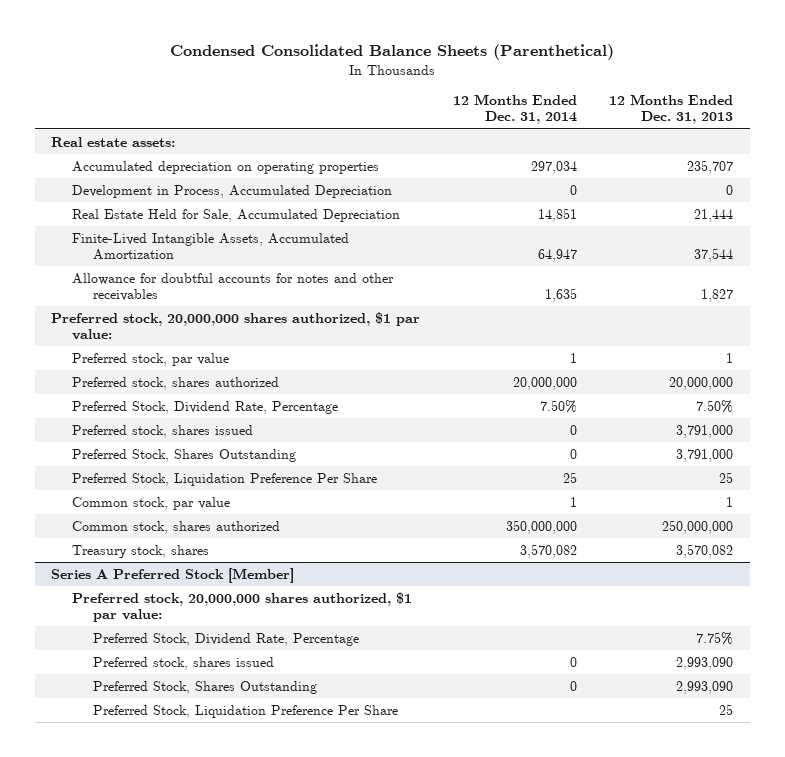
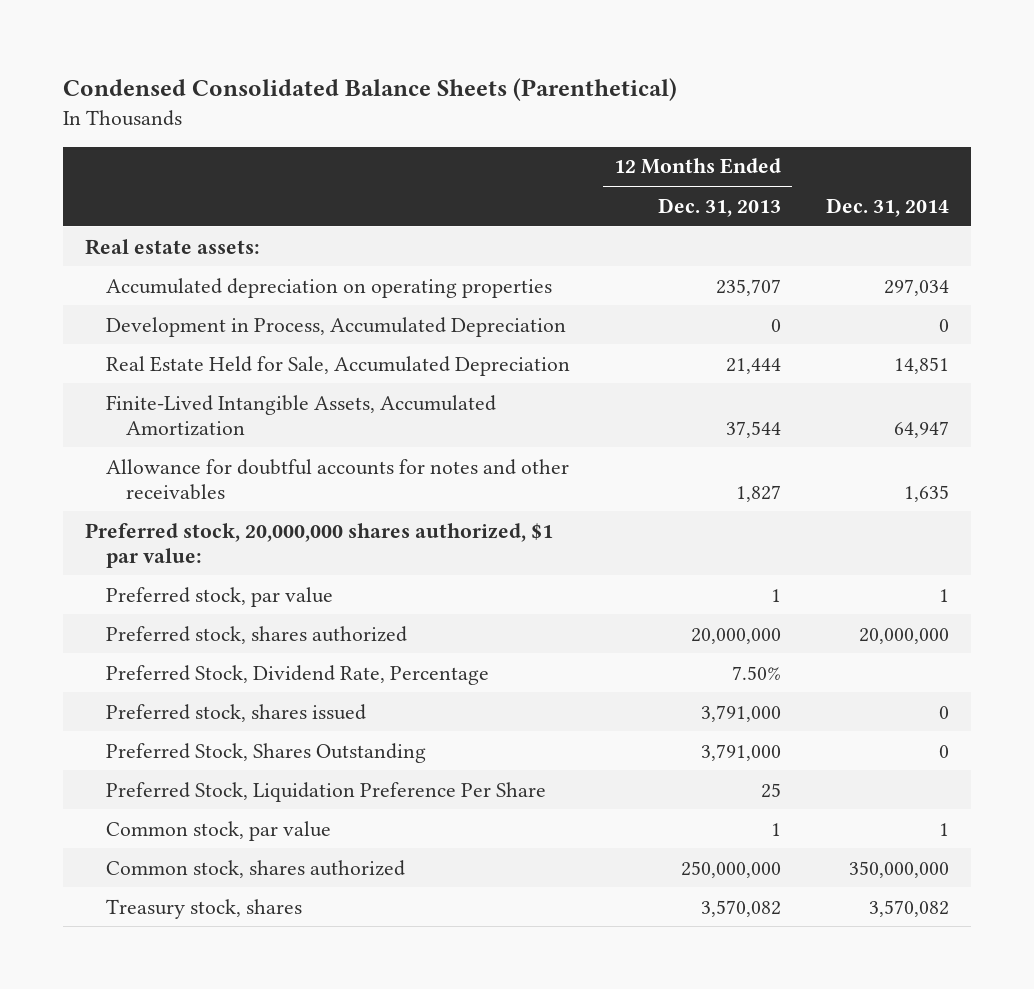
[452,94,577,125] 12 Months Ended Dec. 31, 2014 -> none
none -> [825,197,949,217] Dec. 31, 2014
[51,567,295,583] Series A Preferred Stock [Member] -> none
[72,591,413,622] Preferred stock, 20,000,000 shares authorized, $1 par value: -> none
[93,632,360,646] Preferred Stock, Dividend Rate, Percentage -> none
[93,656,275,670] Preferred stock, shares issued -> none
[93,680,318,694] Preferred Stock, Shares Outstanding -> none
[93,704,399,718] Preferred Stock, Liquidation Preference Per Share -> none

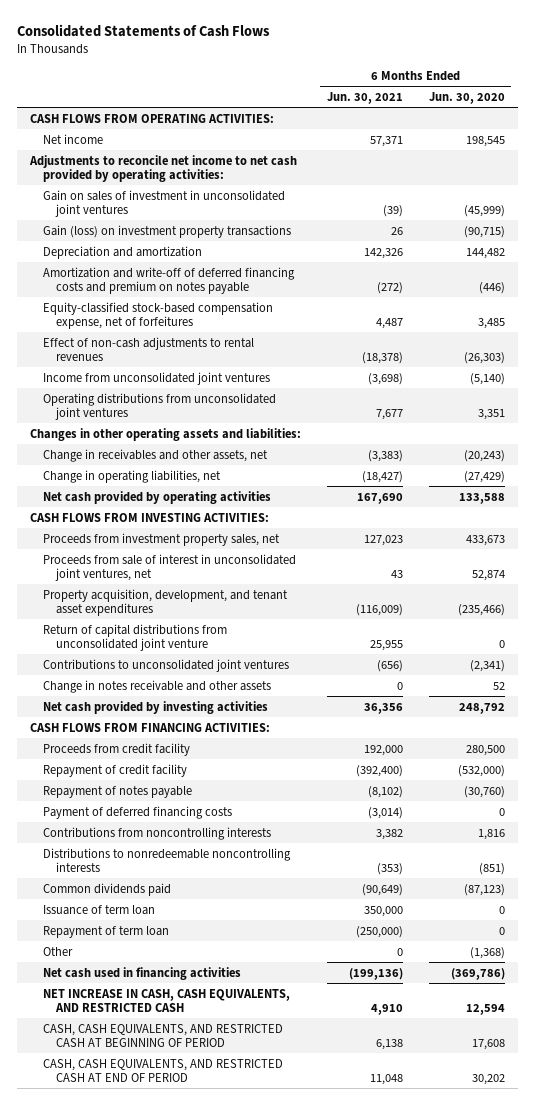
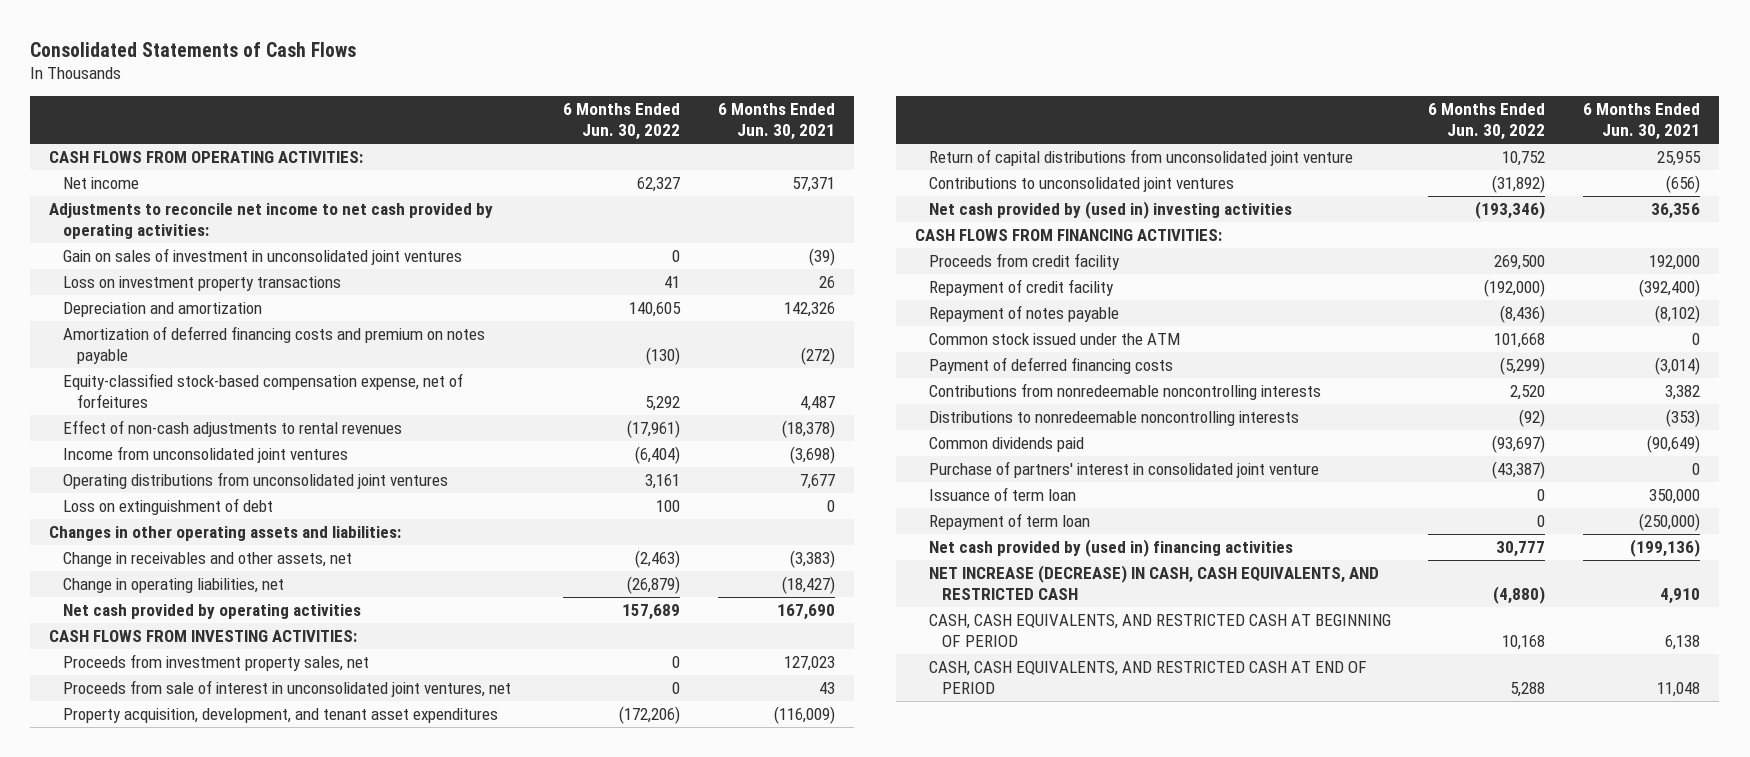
[428,91,505,104] Jun. 30, 2020 -> none
none -> [563,103,681,141] 6 Months Ended Jun. 30, 2022
[42,224,291,238] Gain (loss) on investment property transactions -> [63,275,342,291] Loss on investment property transactions
[42,266,295,295] Amortization and write-off of deferred financing costs and premium on notes payable -> [63,325,486,365] Amortization of deferred financing costs and premium on notes payable
none -> [63,497,274,515] Loss on extinguishment of debt
[42,679,271,693] Change in notes receivable and other assets -> none
[42,700,268,714] Net cash provided by investing activities -> [928,200,1292,219] Net cash provided by (used in) investing activities
none -> [928,332,1180,345] Common stock issued under the ATM
[42,826,271,840] Contributions from noncontrolling interests -> [928,382,1321,400] Contributions from nonredeemable noncontrolling interests
none -> [928,460,1319,478] Purchase of partners' interest in consolidated joint venture
[42,946,73,956] Other -> none
[42,966,241,980] Net cash used in financing activities -> [928,538,1293,557] Net cash provided by (used in) financing activities
[42,988,290,1013] NET INCREASE IN CASH, CASH EQUIVALENTS, AND RESTRICTED CASH -> [928,564,1379,601] NET INCREASE (DECREASE) IN CASH, CASH EQUIVALENTS, AND RESTRICTED CASH

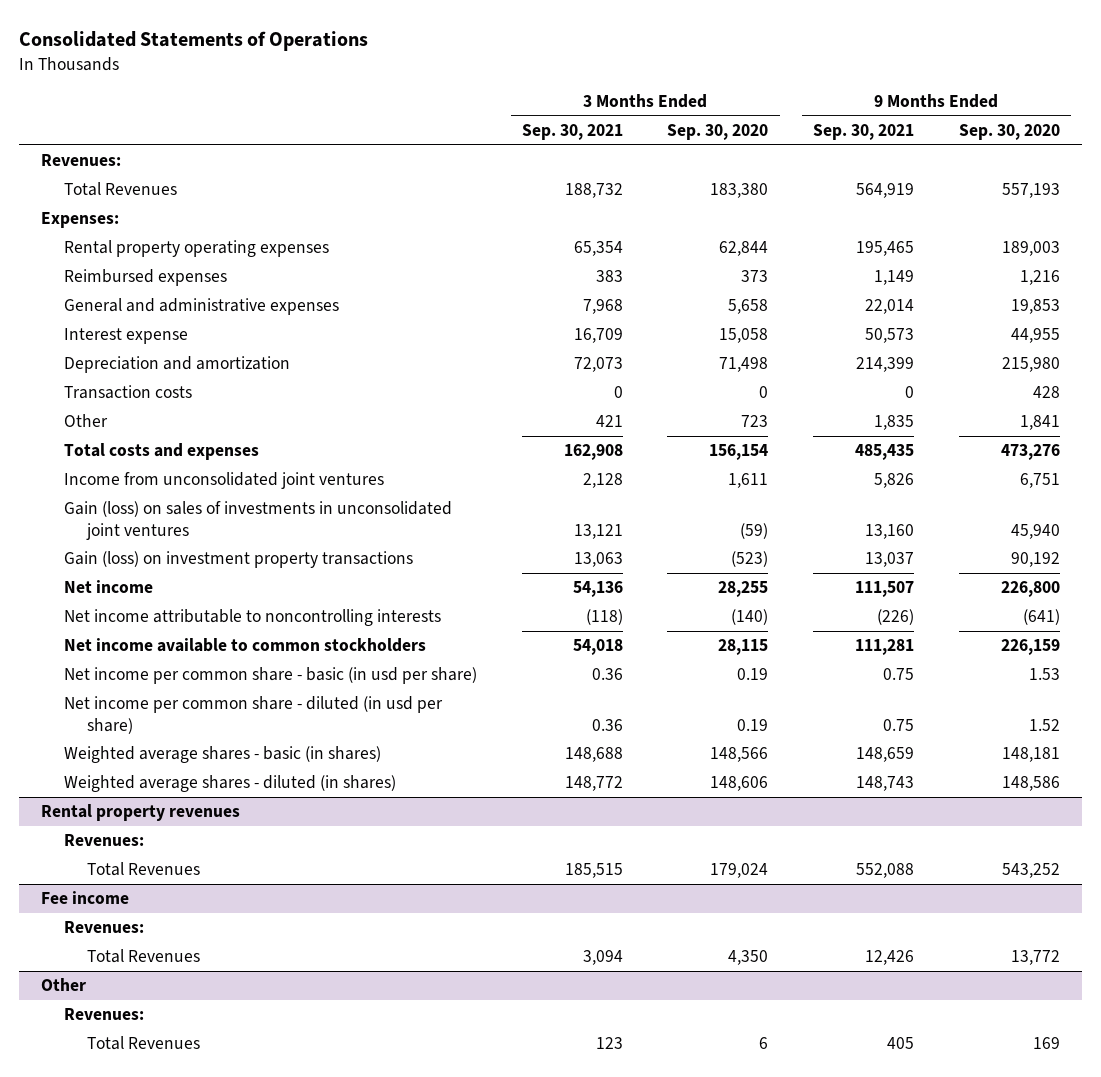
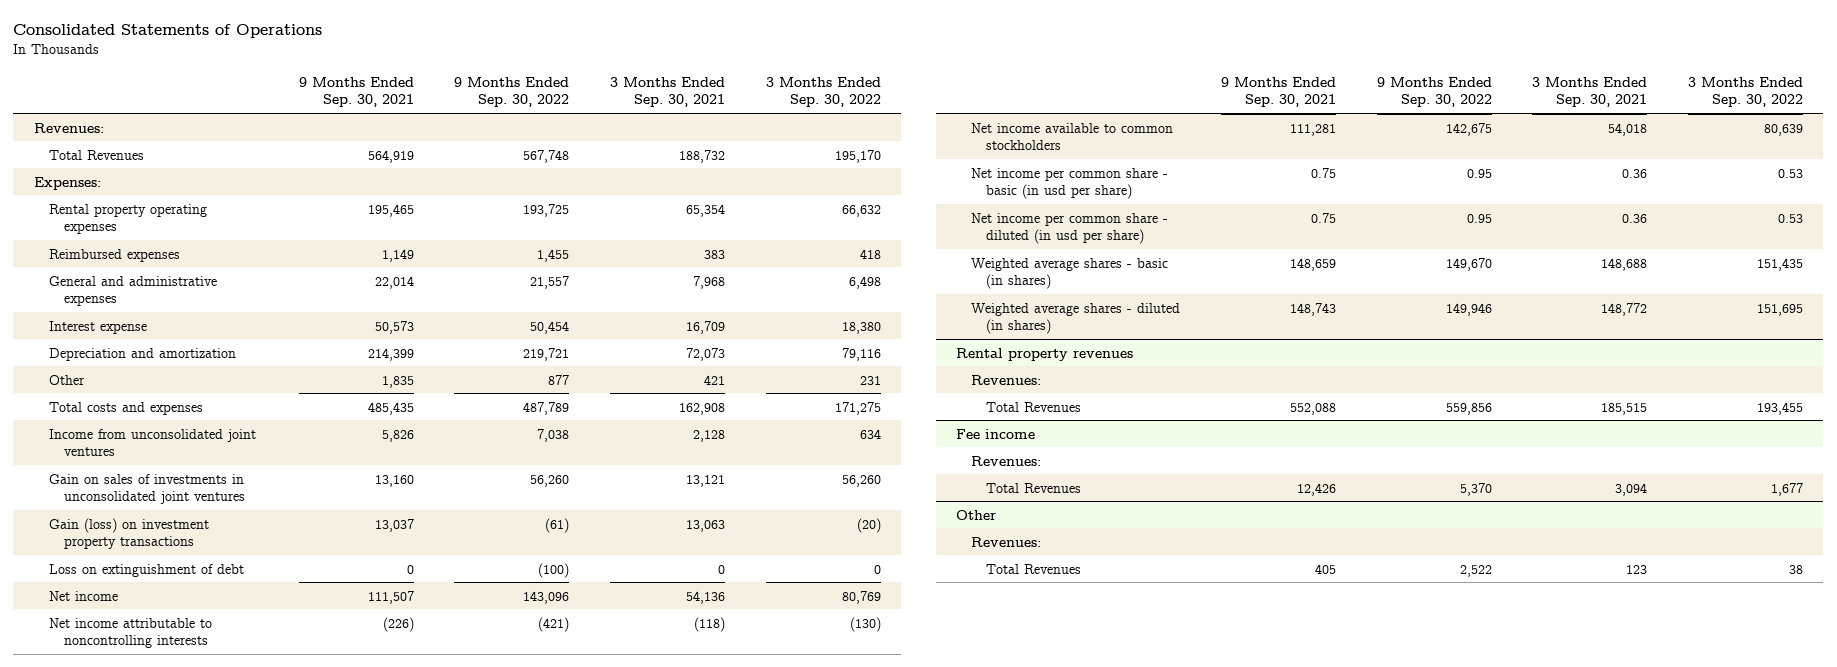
[667,123,769,140] Sep. 30, 2020 -> none
[958,123,1060,140] Sep. 30, 2020 -> none
none -> [454,76,570,108] 9 Months Ended Sep. 30, 2022
none -> [765,76,881,108] 3 Months Ended Sep. 30, 2022
[64,385,193,400] Transaction costs -> none
[64,501,453,540] Gain (loss) on sales of investments in unconsolidated joint ventures -> [48,473,246,505] Gain on sales of investments in unconsolidated joint ventures
none -> [48,563,244,577] Loss on extinguishment of debt

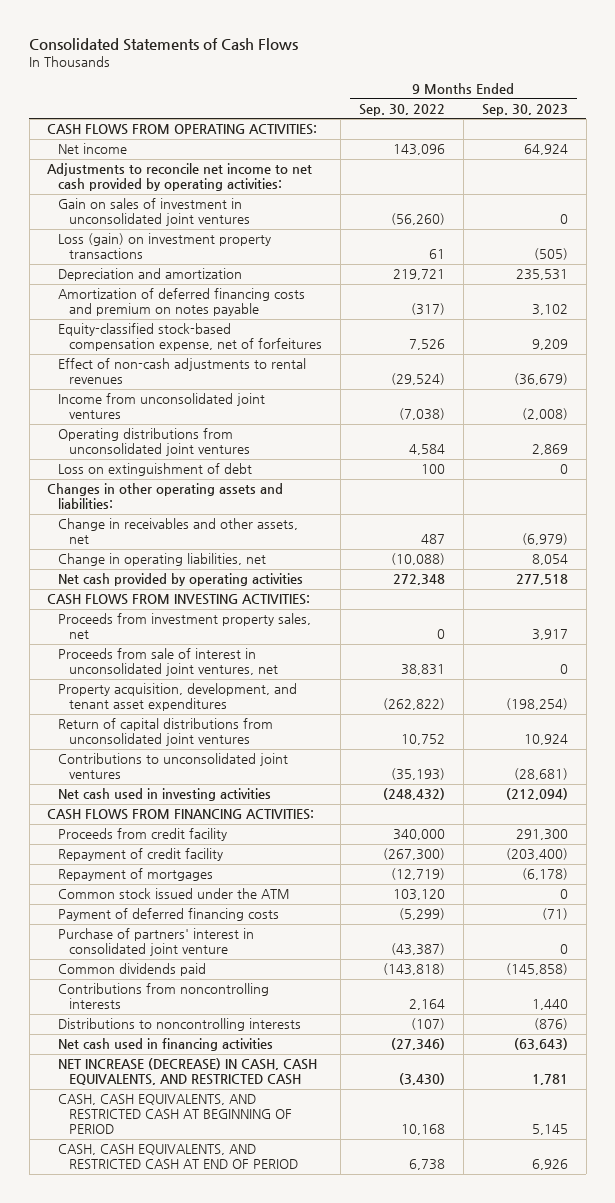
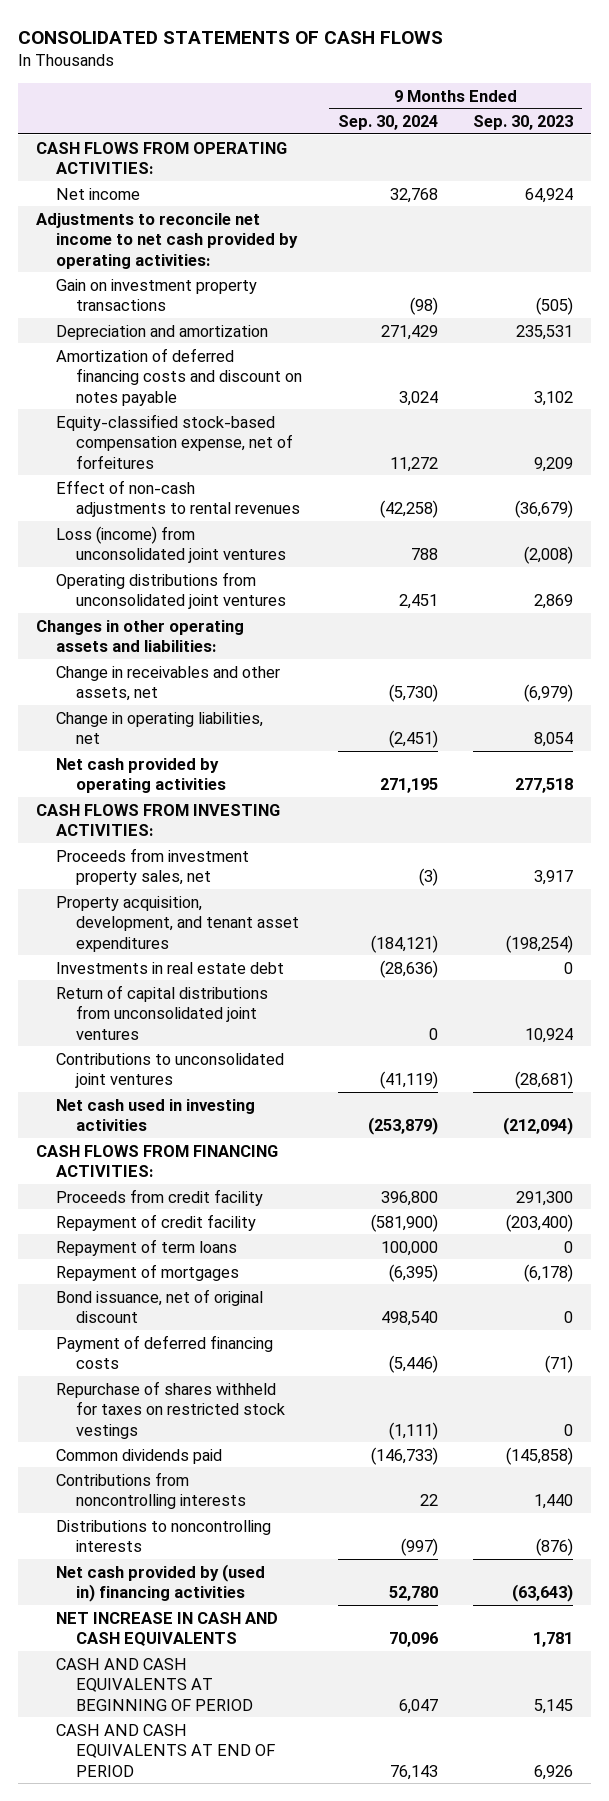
[29,37,299,51] Consolidated Statements of Cash Flows -> [17,30,443,44] CONSOLIDATED STATEMENTS OF CASH FLOWS
[358,103,445,116] Sep. 30, 2022 -> none
none -> [337,115,438,131] Sep. 30, 2024
[58,198,250,227] Gain on sales of investment in unconsolidated joint ventures -> none
[58,233,272,260] Loss (gain) on investment property transactions -> [55,278,257,312] Gain on investment property transactions
[58,288,306,317] Amortization of deferred financing costs and premium on notes payable -> [55,347,302,406] Amortization of deferred financing costs and discount on notes payable
[58,393,266,420] Income from unconsolidated joint ventures -> [55,525,286,564] Loss (income) from unconsolidated joint ventures
[58,463,253,477] Loss on extinguishment of debt -> none
[58,648,278,677] Proceeds from sale of interest in unconsolidated joint ventures, net -> none
none -> [55,961,284,974] Investments in real estate debt
none -> [55,1238,237,1256] Repayment of term loans
[58,888,291,900] Common stock issued under the ATM -> none
none -> [55,1288,263,1324] Bond issuance, net of original discount
[58,928,255,957] Purchase of partners' interest in consolidated joint venture -> none
none -> [55,1380,285,1439] Repurchase of shares withheld for taxes on restricted stock vestings
[58,1038,274,1052] Net cash used in financing activities -> [55,1563,265,1603] Net cash provided by (used in) financing activities
[58,1058,318,1086] NET INCREASE (DECREASE) IN CASH, CASH EQUIVALENTS, AND RESTRICTED CASH -> [55,1611,278,1647] NET INCREASE IN CASH AND CASH EQUIVALENTS
[58,1094,292,1134] CASH, CASH EQUIVALENTS, AND RESTRICTED CASH AT BEGINNING OF PERIOD -> [55,1657,253,1711] CASH AND CASH EQUIVALENTS AT BEGINNING OF PERIOD
[58,1144,298,1170] CASH, CASH EQUIVALENTS, AND RESTRICTED CASH AT END OF PERIOD -> [55,1723,275,1777] CASH AND CASH EQUIVALENTS AT END OF PERIOD

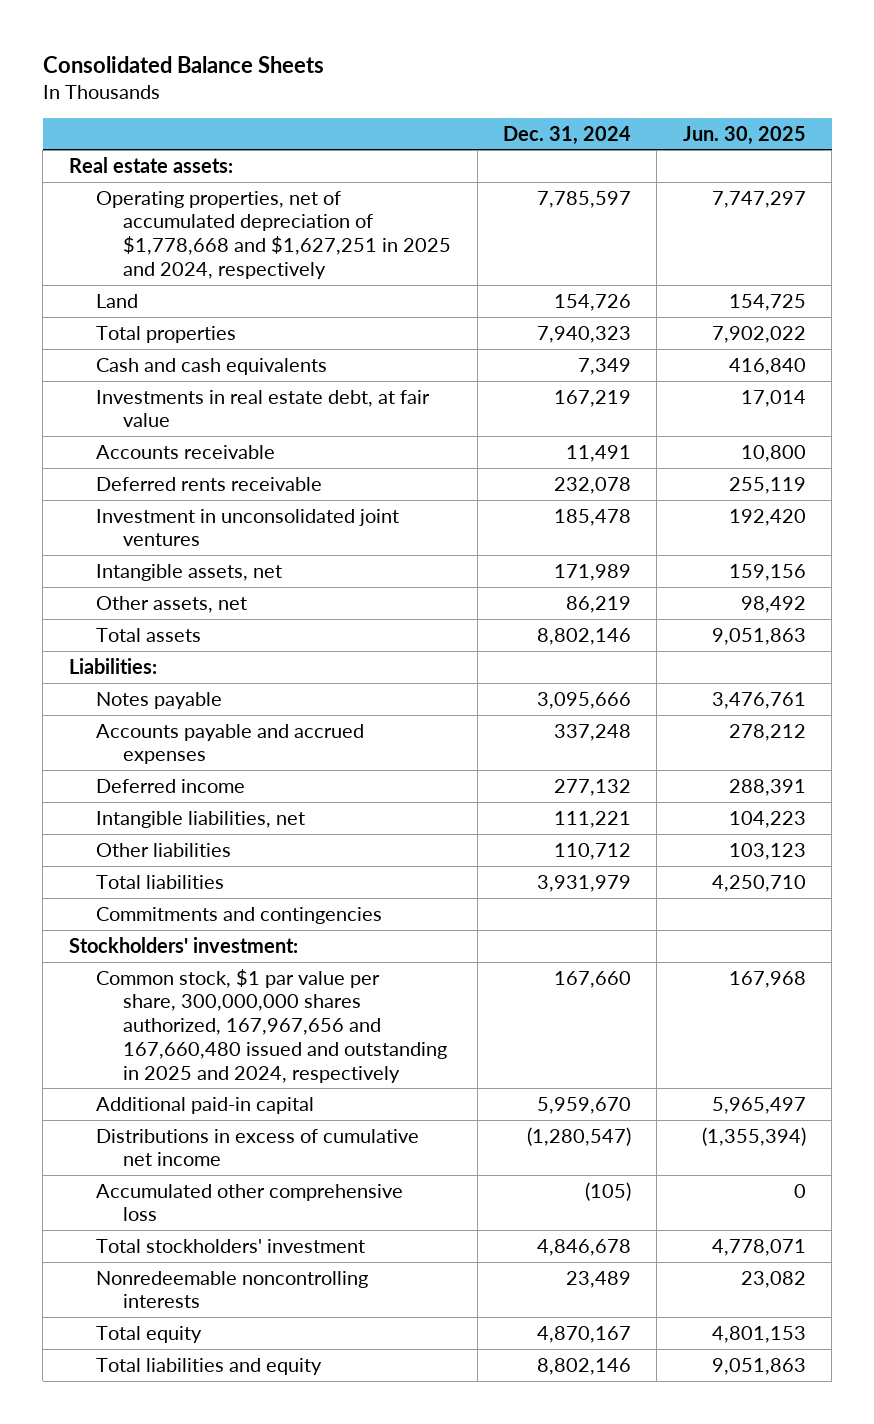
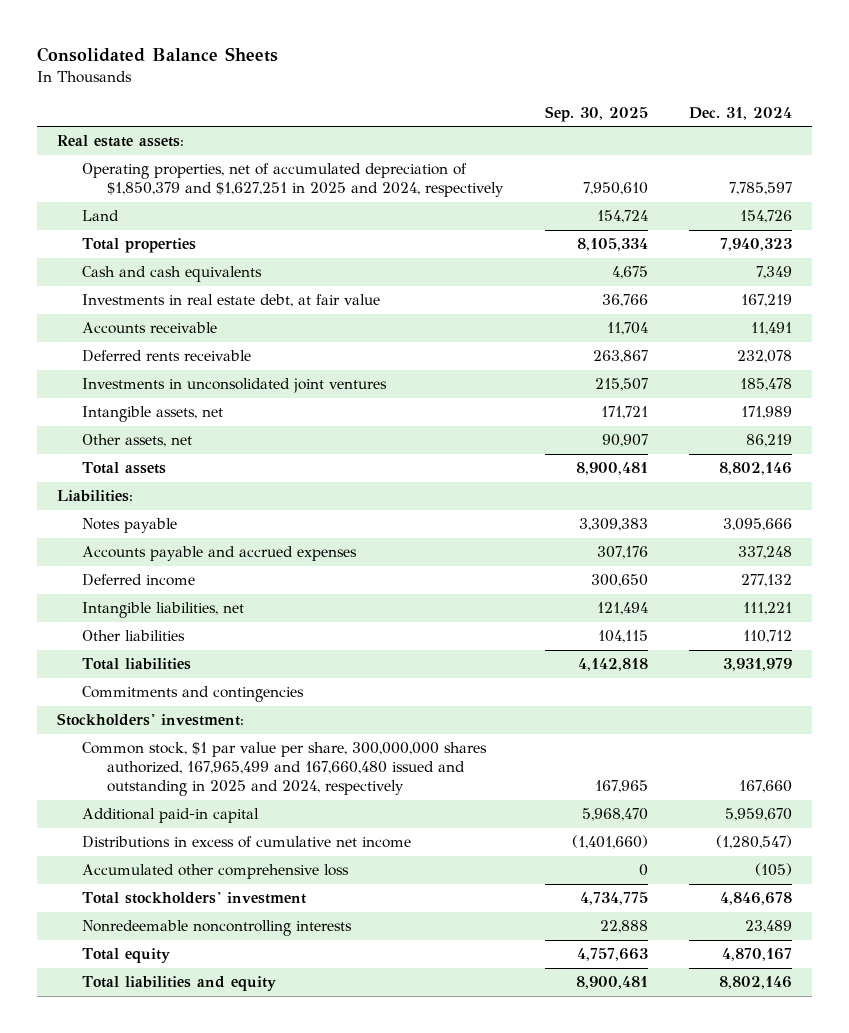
[682,125,806,145] Jun. 30, 2025 -> none
none -> [544,105,648,122] Sep. 30, 2025
[95,190,452,279] Operating properties, net of accumulated depreciation of $1,778,668 and $1,627,251 in 2025 and 2024, respectively -> [82,163,505,198] Operating properties, net of accumulated depreciation of $1,850,379 and $1,627,251 in 2025 and 2024, respectively
[95,508,399,547] Investment in unconsolidated joint ventures -> [82,378,388,394] Investments in unconsolidated joint ventures
[95,968,448,1083] Common stock, $1 par value per share, 300,000,000 shares authorized, 167,967,656 and 167,660,480 issued and outstanding in 2025 and 2024, respectively -> [82,742,488,796] Common stock, $1 par value per share, 300,000,000 shares authorized, 167,965,499 and 167,660,480 issued and outstanding in 2025 and 2024, respectively

